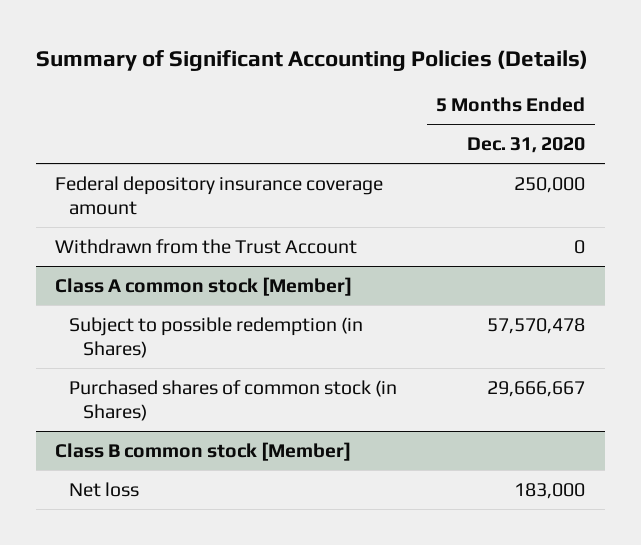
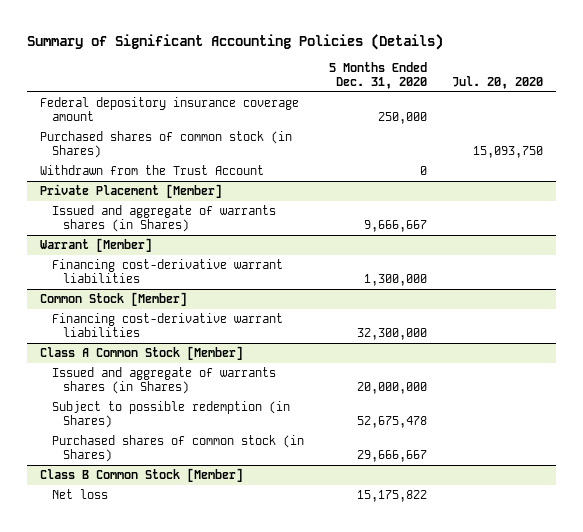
none -> [452,75,544,89] Jul. 20, 2020
none -> [39,131,292,159] Purchased shares of common stock (in Shares)
none -> [39,184,222,199] Private Placement [Member]
none -> [51,205,276,233] Issued and aggregate of warrants shares (in Shares)
none -> [39,238,152,253] Warrant [Member]
none -> [51,259,283,284] Financing cost-derivative warrant liabilities
none -> [39,292,187,307] Common Stock [Member]
none -> [51,313,283,338] Financing cost-derivative warrant liabilities
[55,276,353,296] Class A common stock [Member] -> [39,346,243,361] Class A Common Stock [Member]
none -> [51,367,276,395] Issued and aggregate of warrants shares (in Shares)
[487,317,586,334] 57,570,478 -> [356,416,427,429] 52,675,478
[55,441,352,461] Class B common stock [Member] -> [39,468,243,483] Class B Common Stock [Member]
[514,482,586,499] 183,000 -> [356,490,427,503] 15,175,822

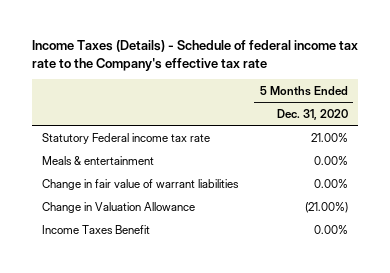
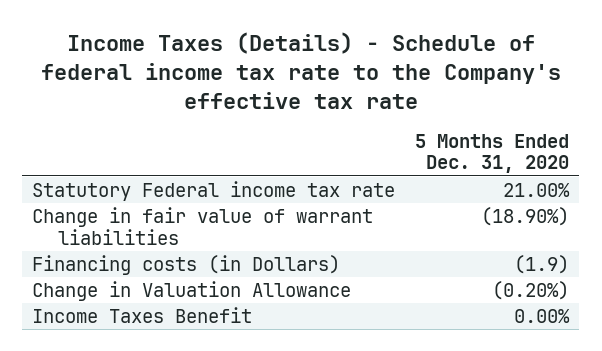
[42,155,155,165] Meals & entertainment -> none
[313,178,348,188] 0.00% -> [481,207,570,227] (18.90%)
none -> [32,255,341,276] Financing costs (in Dollars)
[304,201,348,213] (21.00%) -> [492,281,570,301] (0.20%)

